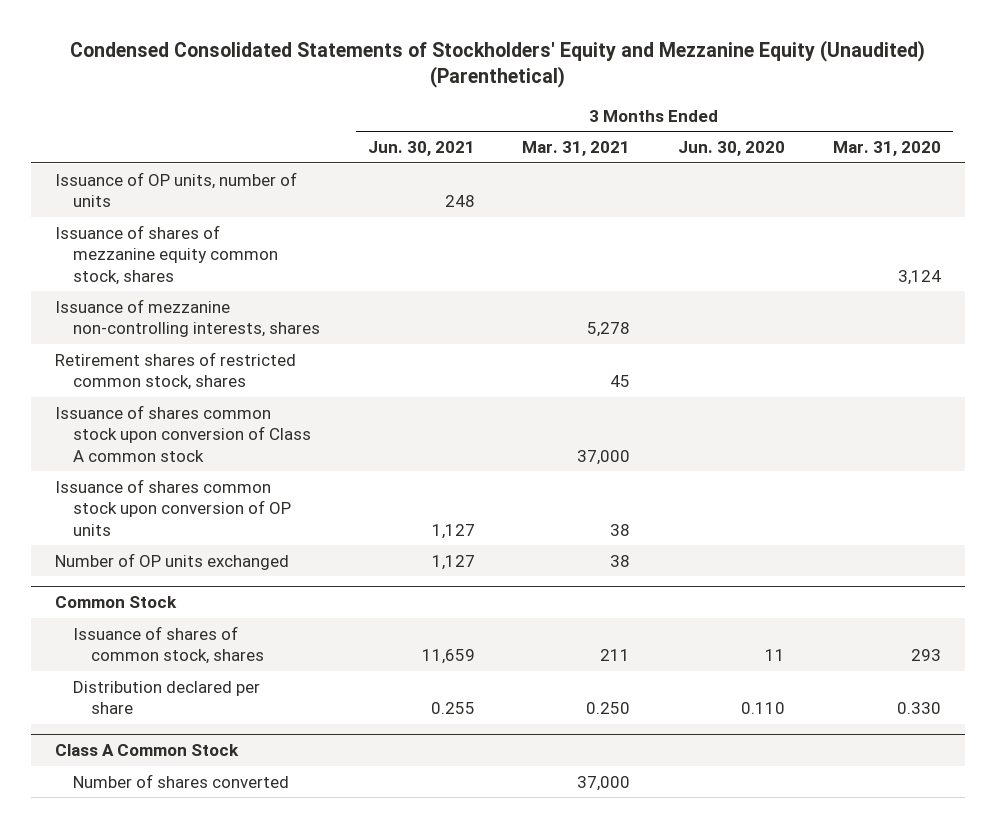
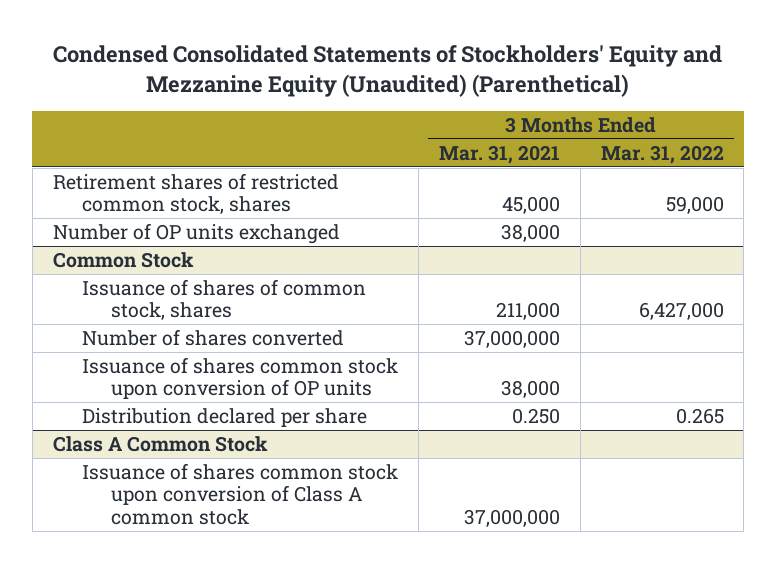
[367,141,475,157] Jun. 30, 2021 -> none
[678,141,786,157] Jun. 30, 2020 -> none
[832,141,941,157] Mar. 31, 2020 -> none
none -> [600,144,724,164] Mar. 31, 2022
[54,171,297,208] Issuance of OP units, number of units -> none
[54,224,278,285] Issuance of shares of mezzanine equity common stock, shares -> none
[54,298,320,338] Issuance of mezzanine non-controlling interests, shares -> none
[54,404,311,462] Issuance of shares common stock upon conversion of Class A common stock -> none
[54,478,291,536] Issuance of shares common stock upon conversion of OP units -> none
[610,375,631,388] 45 -> [501,196,560,215] 45,000
[610,554,631,567] 38 -> [500,223,560,242] 38,000
[600,649,631,662] 211 -> [495,302,560,321] 211,000
none -> [81,328,344,346] Number of shares converted
none -> [81,356,398,400] Issuance of shares common stock upon conversion of OP units
[72,773,289,788] Number of shares converted -> none
none -> [81,462,398,526] Issuance of shares common stock upon conversion of Class A common stock

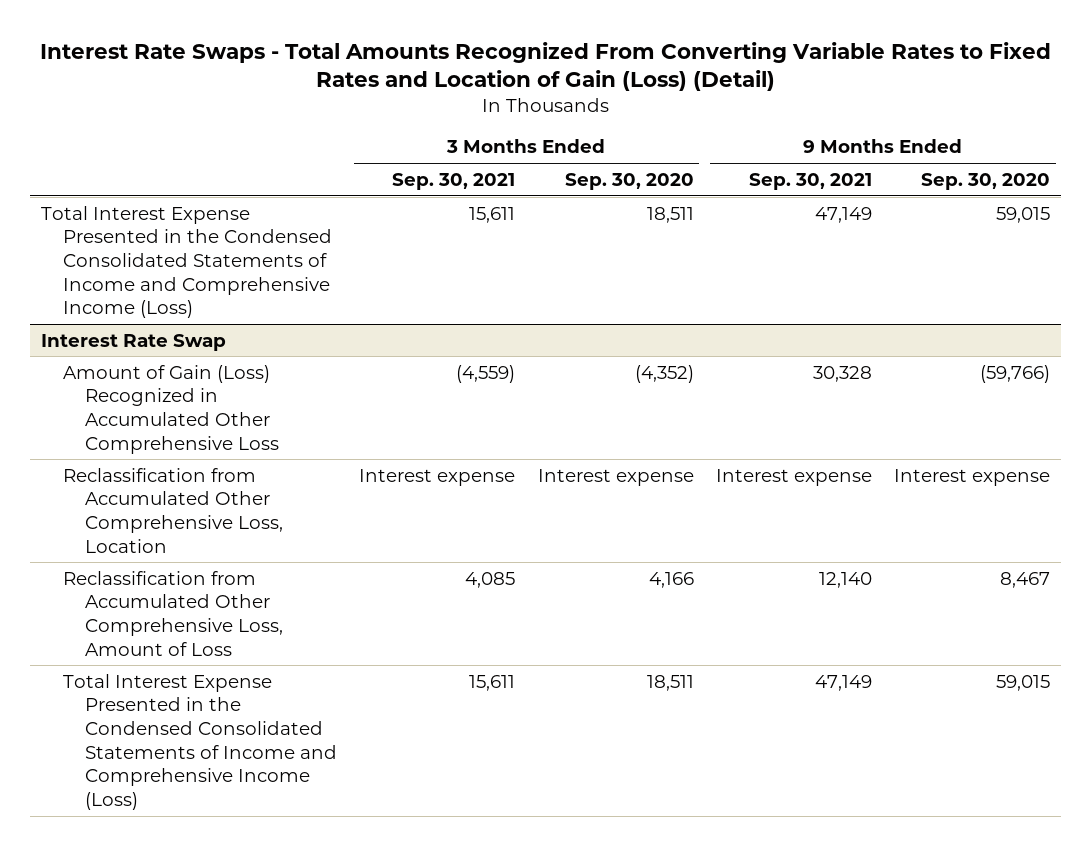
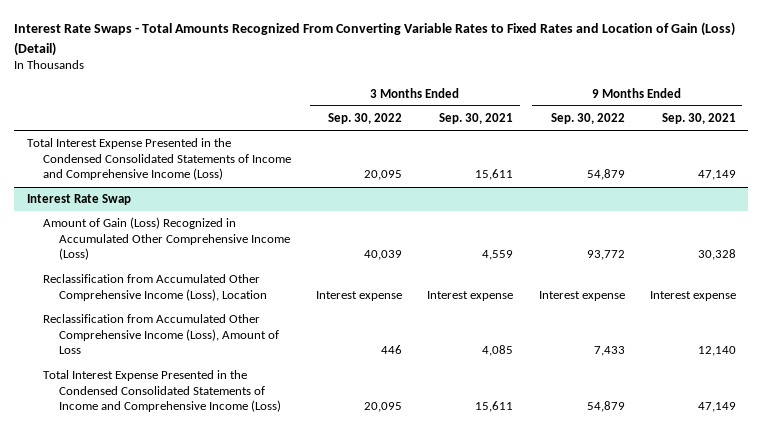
[564,172,694,190] Sep. 30, 2020 -> none
[921,172,1051,190] Sep. 30, 2020 -> none
none -> [327,113,402,125] Sep. 30, 2022
none -> [550,113,625,125] Sep. 30, 2022
[62,364,279,454] Amount of Gain (Loss) Recognized in Accumulated Other Comprehensive Loss -> [42,217,290,261] Amount of Gain (Loss) Recognized in Accumulated Other Comprehensive Income (Loss)
[456,364,516,383] (4,559) -> [482,250,514,261] 4,559
[62,467,283,553] Reclassification from Accumulated Other Comprehensive Loss, Location -> [42,274,267,301] Reclassification from Accumulated Other Comprehensive Income (Loss), Location
[62,570,283,656] Reclassification from Accumulated Other Comprehensive Loss, Amount of Loss -> [42,314,279,355] Reclassification from Accumulated Other Comprehensive Income (Loss), Amount of Loss

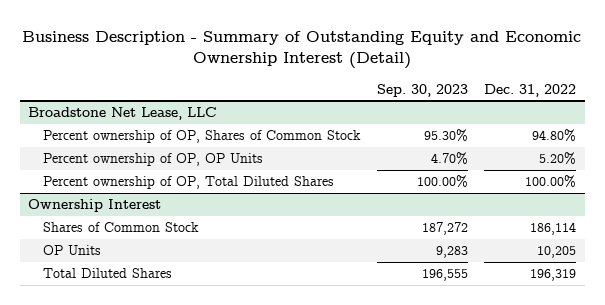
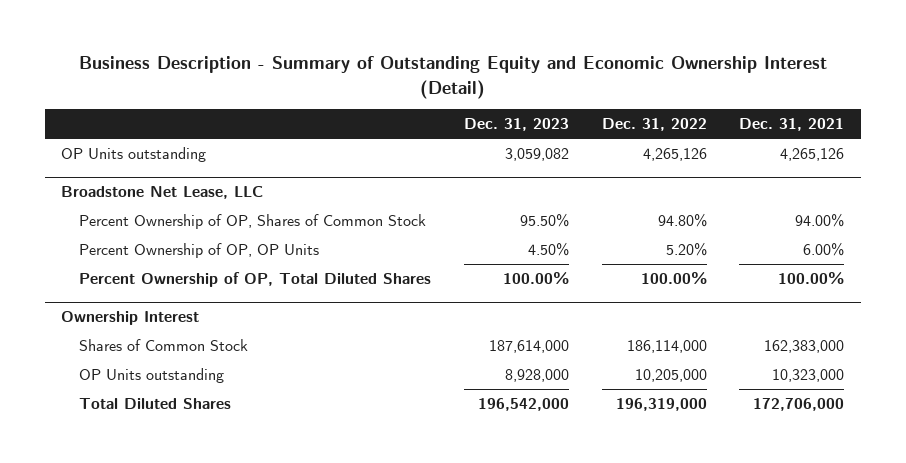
[376,83,468,97] Sep. 30, 2023 -> none
none -> [464,118,570,132] Dec. 31, 2023
none -> [739,118,845,132] Dec. 31, 2021
none -> [61,146,207,162] OP Units outstanding
[43,130,362,144] Percent ownership of OP, Shares of Common Stock -> [79,213,427,229] Percent Ownership of OP, Shares of Common Stock
[43,153,264,167] Percent ownership of OP, OP Units -> [79,242,320,258] Percent Ownership of OP, OP Units
[43,176,335,190] Percent ownership of OP, Total Diluted Shares -> [79,271,432,287] Percent Ownership of OP, Total Diluted Shares
[530,222,577,236] 186,114 -> [626,339,707,353] 186,114,000
[43,245,102,256] OP Units -> [79,367,225,383] OP Units outstanding
[537,246,577,259] 10,205 -> [634,368,707,382] 10,205,000
[530,269,577,282] 196,319 -> [615,397,707,411] 196,319,000

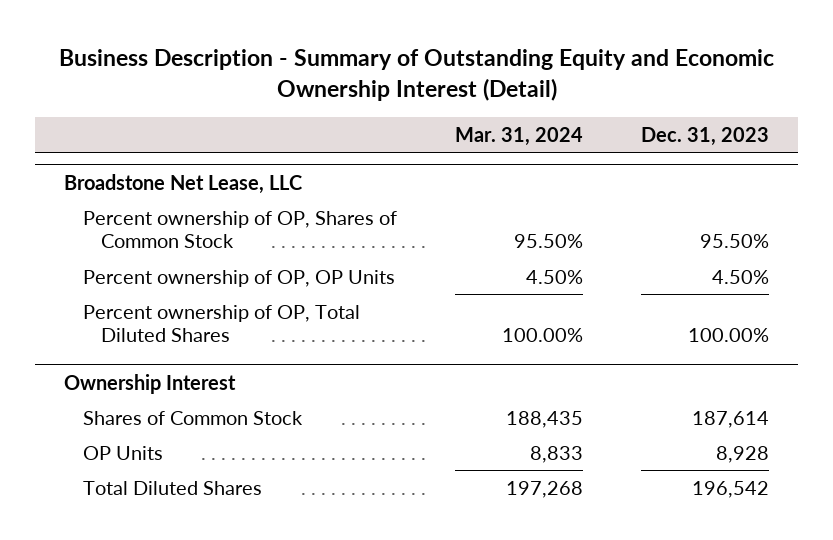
[601,118,707,132] Dec. 31, 2022 -> none
[739,118,845,132] Dec. 31, 2021 -> none
none -> [454,127,583,147] Mar. 31, 2024
[61,146,207,162] OP Units outstanding -> none
[79,213,427,229] Percent Ownership of OP, Shares of Common Stock -> [82,210,397,249] Percent ownership of OP, Shares of Common Stock
[79,242,320,258] Percent Ownership of OP, OP Units -> [82,269,395,287] Percent ownership of OP, OP Units
[79,271,432,287] Percent Ownership of OP, Total Diluted Shares -> [82,304,360,343] Percent ownership of OP, Total Diluted Shares
[489,339,570,353] 187,614,000 -> [691,410,769,428] 187,614
[79,367,225,383] OP Units outstanding -> [82,445,163,460] OP Units
[505,368,570,382] 8,928,000 -> [715,445,769,463] 8,928
[478,397,570,411] 196,542,000 -> [691,480,769,498] 196,542

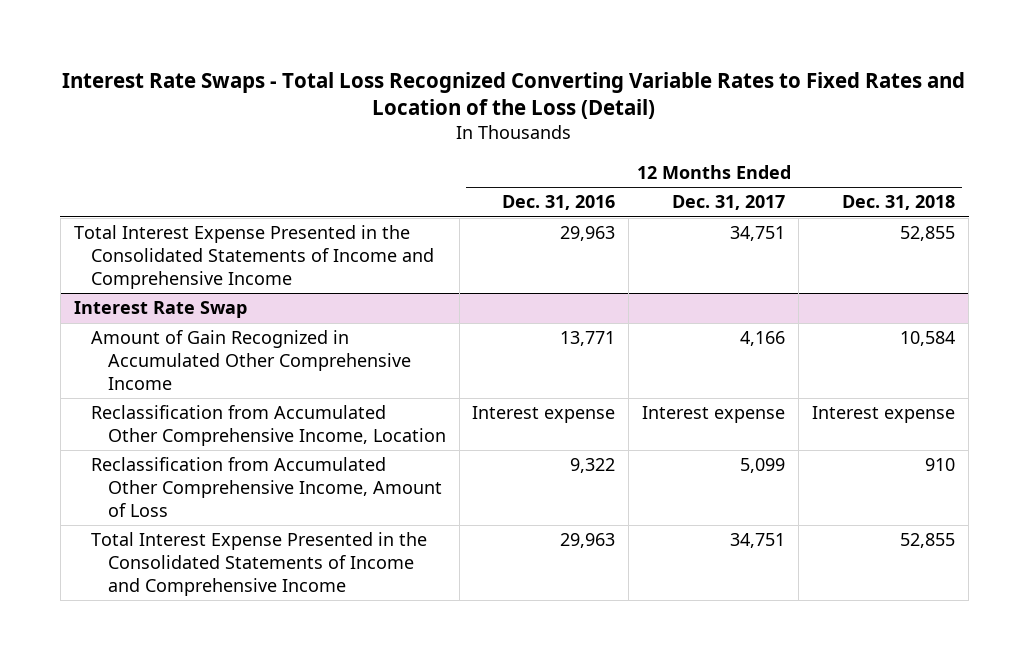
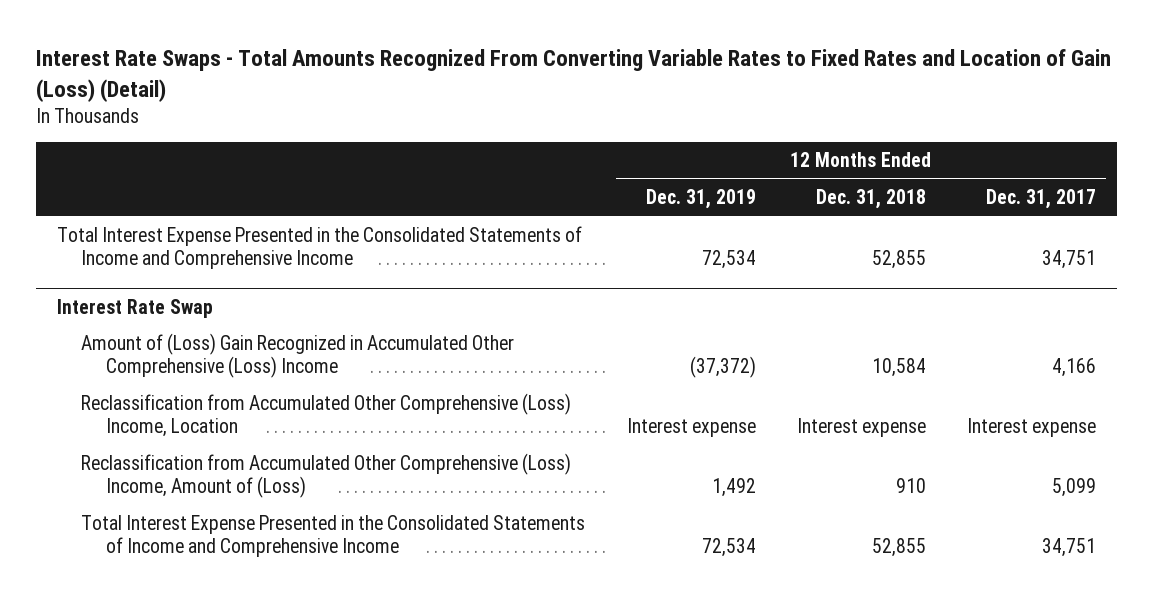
[62,71,966,120] Interest Rate Swaps - Total Loss Recognized Converting Variable Rates to Fixed Rates and Location of the Loss (Detail) -> [36,49,1112,102] Interest Rate Swaps - Total Amounts Recognized From Converting Variable Rates to Fixed Rates and Location of Gain (Loss) (Detail)
[502,195,616,211] Dec. 31, 2016 -> none
none -> [645,189,756,210] Dec. 31, 2019
[90,330,411,390] Amount of Gain Recognized in Accumulated Other Comprehensive Income -> [81,333,515,379] Amount of (Loss) Gain Recognized in Accumulated Other Comprehensive (Loss) Income
[90,405,446,446] Reclassification from Accumulated Other Comprehensive Income, Location -> [81,393,572,438] Reclassification from Accumulated Other Comprehensive (Loss) Income, Location
[90,457,442,517] Reclassification from Accumulated Other Comprehensive Income, Amount of Loss -> [81,453,572,499] Reclassification from Accumulated Other Comprehensive (Loss) Income, Amount of (Loss)

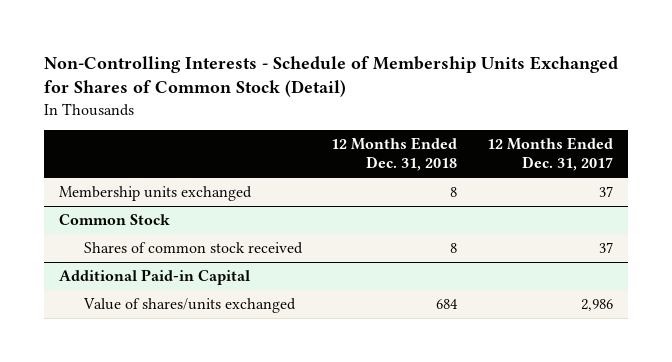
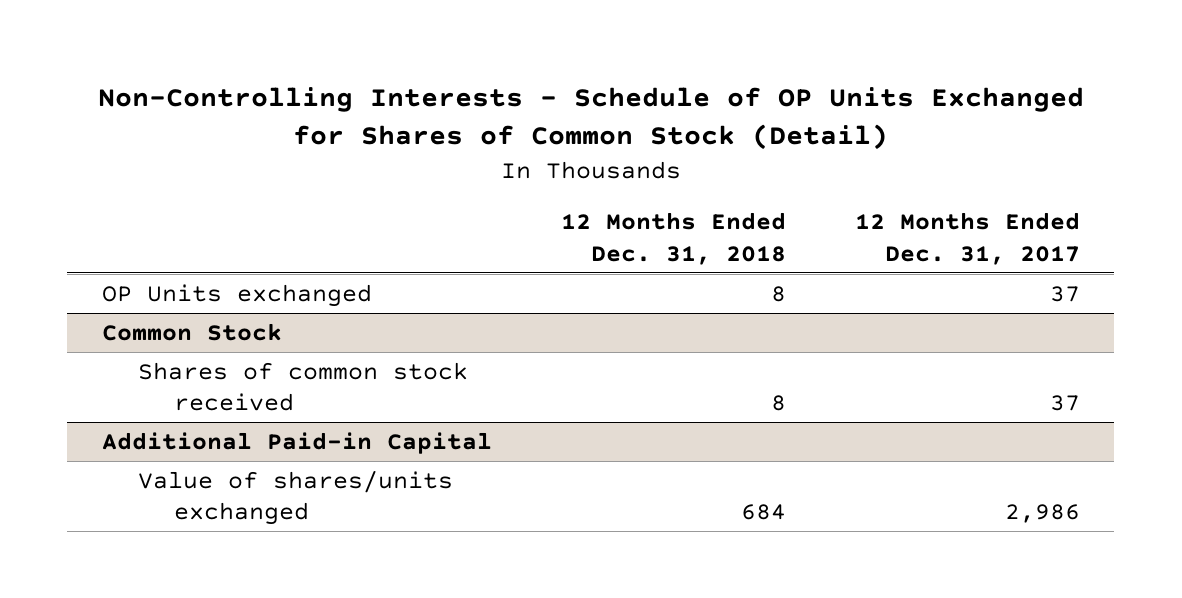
[44,55,619,98] Non-Controlling Interests - Schedule of Membership Units Exchanged for Shares of Common Stock (Detail) -> [97,86,1084,151] Non-Controlling Interests - Schedule of OP Units Exchanged for Shares of Common Stock (Detail)
[59,186,253,202] Membership units exchanged -> [101,283,372,307] OP Units exchanged

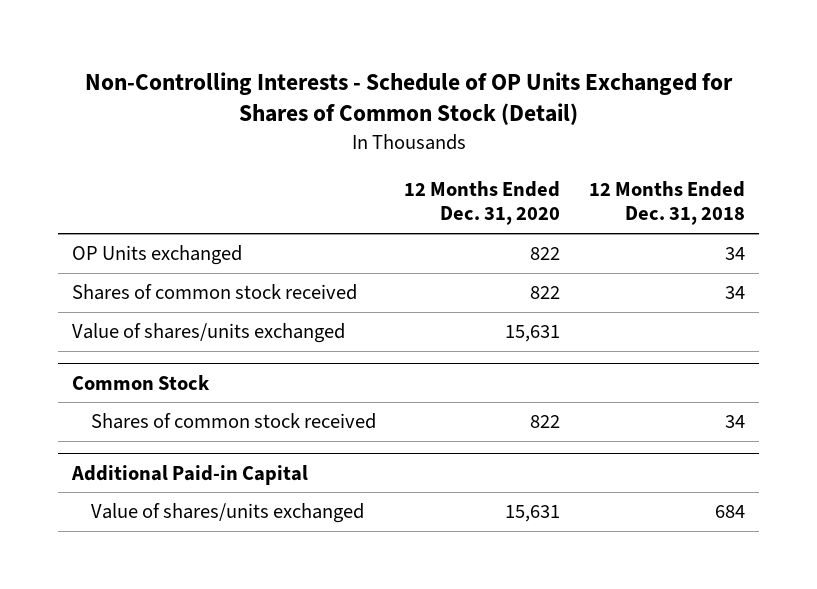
[854,212,1080,265] 12 Months Ended Dec. 31, 2017 -> none
none -> [404,180,561,226] 12 Months Ended Dec. 31, 2020
[770,285,786,302] 8 -> [724,247,745,261] 34
none -> [72,284,358,301] Shares of common stock received
none -> [72,323,346,344] Value of shares/units exchanged
[770,395,786,412] 8 -> [724,415,745,429] 34

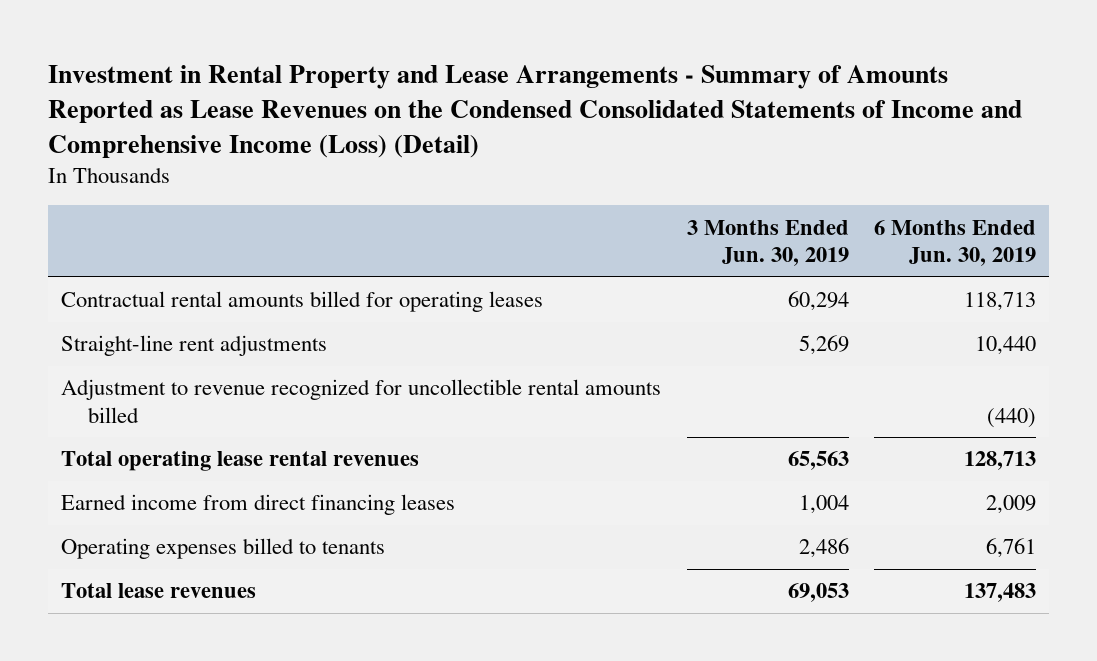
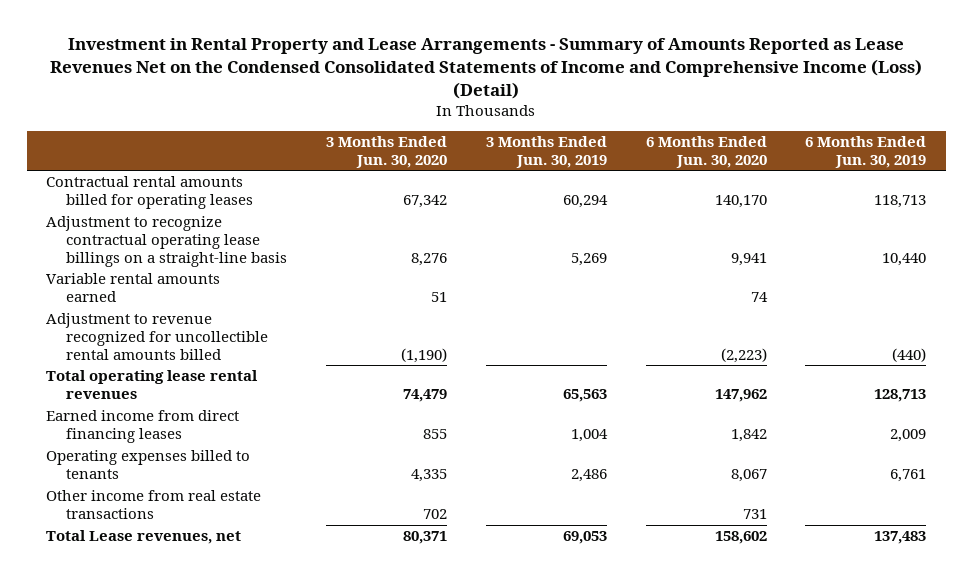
[48,65,1023,158] Investment in Rental Property and Lease Arrangements - Summary of Amounts Reported as Lease Revenues on the Condensed Consolidated Statements of Income and Comprehensive Income (Loss) (Detail) -> [50,37,923,99] Investment in Rental Property and Lease Arrangements - Summary of Amounts Reported as Lease Revenues Net on the Condensed Consolidated Statements of Income and Comprehensive Income (Loss) (Detail)
none -> [326,136,448,168] 3 Months Ended Jun. 30, 2020
none -> [645,136,767,168] 6 Months Ended Jun. 30, 2020
[61,335,328,357] Straight-line rent adjustments -> [46,216,288,267] Adjustment to recognize contractual operating lease billings on a straight-line basis
none -> [46,273,221,303] Variable rental amounts earned
none -> [46,490,262,520] Other income from real estate transactions
[61,583,257,599] Total lease revenues -> [46,530,242,545] Total Lease revenues, net

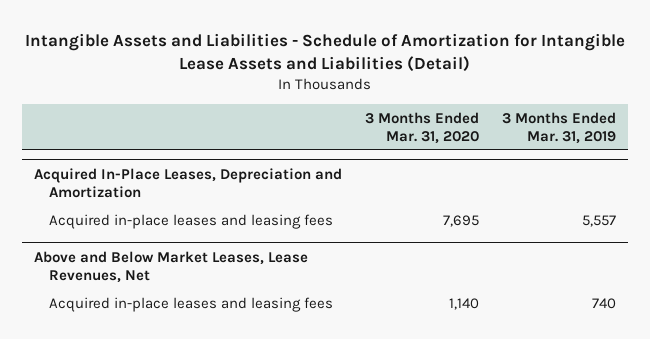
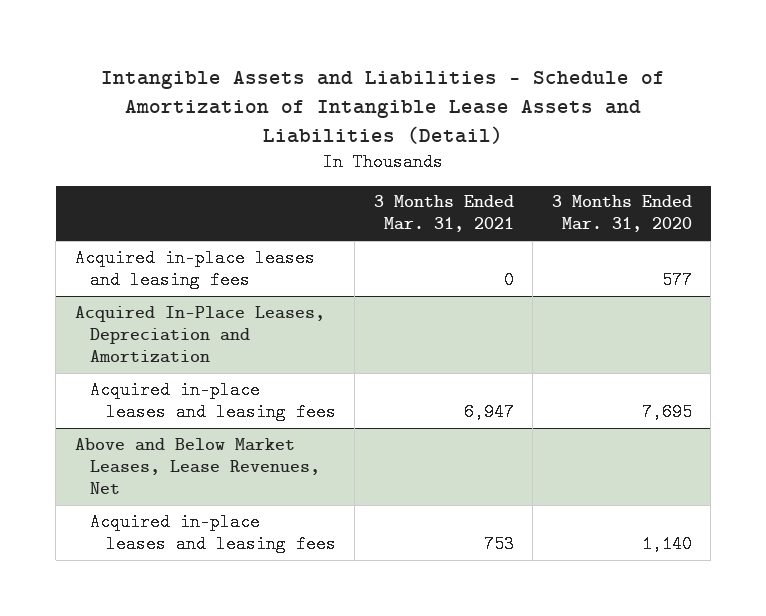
[25,32,626,72] Intangible Assets and Liabilities - Schedule of Amortization for Intangible Lease Assets and Liabilities (Detail) -> [101,71,666,145] Intangible Assets and Liabilities - Schedule of Amortization of Intangible Lease Assets and Liabilities (Detail)
[502,111,617,144] 3 Months Ended Mar. 31, 2019 -> none
none -> [373,195,514,233] 3 Months Ended Mar. 31, 2021
none -> [74,248,315,289] Acquired in-place leases and leasing fees

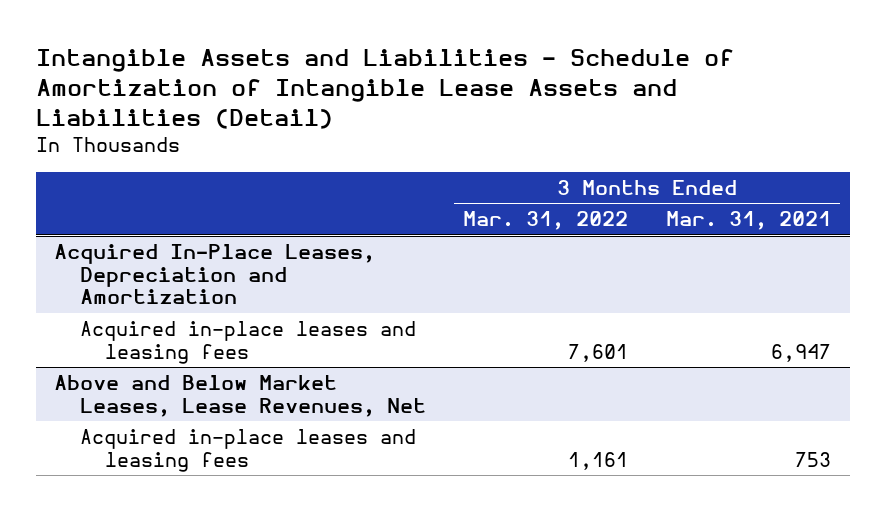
[551,195,692,233] 3 Months Ended Mar. 31, 2020 -> none
none -> [463,211,629,231] Mar. 31, 2022
[74,248,315,289] Acquired in-place leases and leasing fees -> none

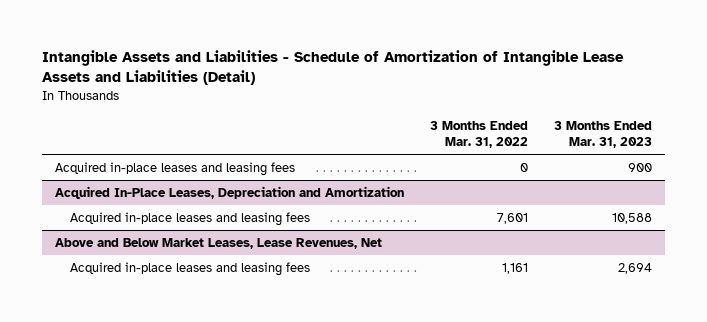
[665,211,831,231] Mar. 31, 2021 -> none
none -> [554,120,653,149] 3 Months Ended Mar. 31, 2023
none -> [55,161,296,176] Acquired in-place leases and leasing fees

